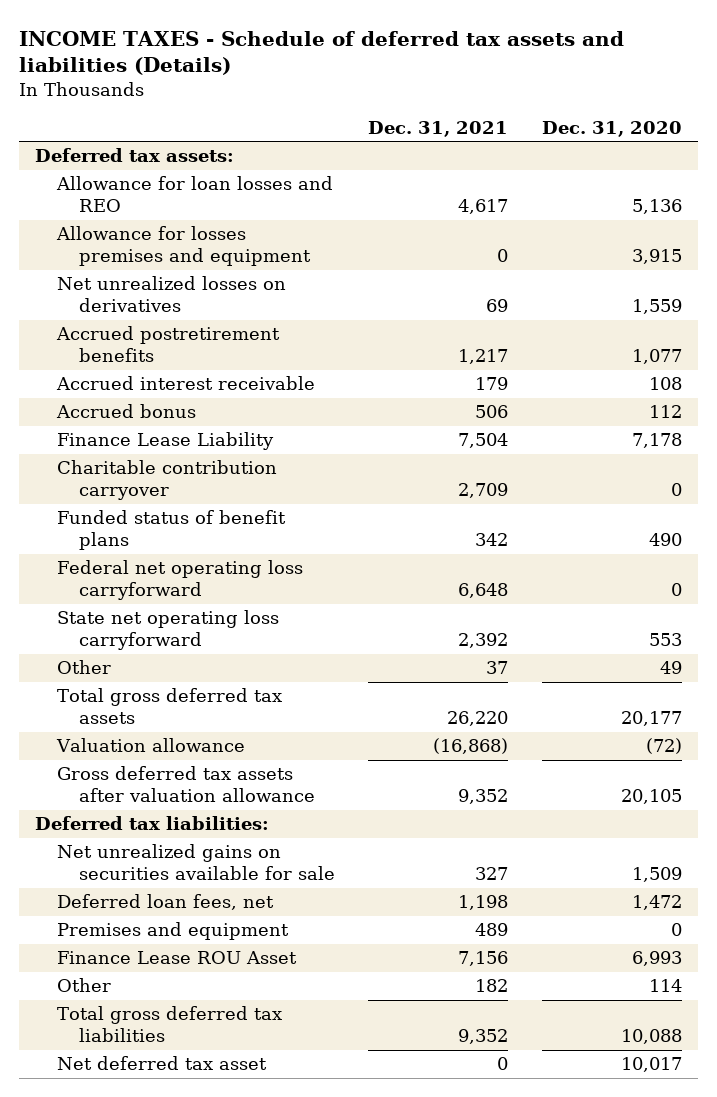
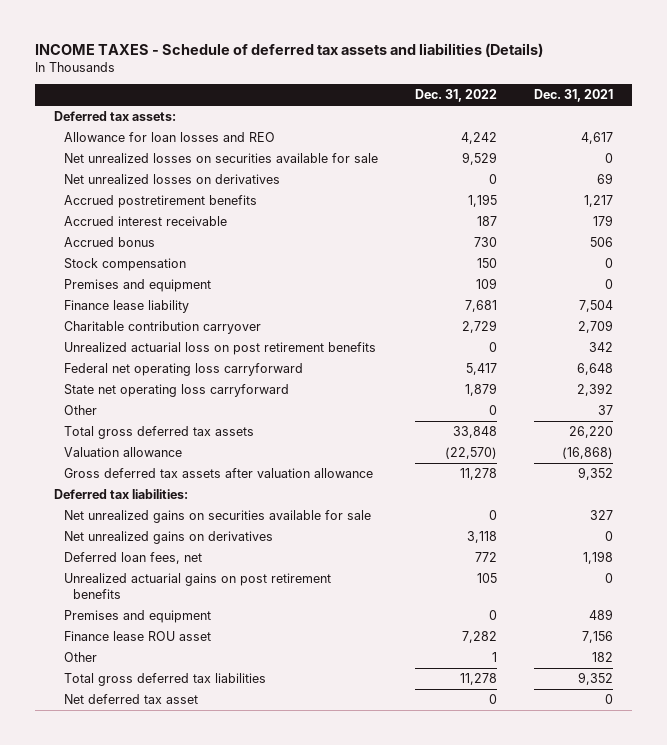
[541,120,682,137] Dec. 31, 2020 -> none
none -> [414,89,497,103] Dec. 31, 2022
[56,226,312,266] Allowance for losses premises and equipment -> none
none -> [63,153,378,164] Net unrealized losses on securities available for sale
none -> [63,258,186,272] Stock compensation
none -> [63,279,211,293] Premises and equipment
[57,432,275,451] Finance Lease Liability -> [63,300,189,314] Finance lease liability
[57,510,287,550] Funded status of benefit plans -> [63,342,376,356] Unrealized actuarial loss on post retirement benefits
none -> [63,531,273,545] Net unrealized gains on derivatives
none -> [63,573,331,600] Unrealized actuarial gains on post retirement benefits
[57,951,298,965] Finance Lease ROU Asset -> [63,631,211,642] Finance lease ROU asset

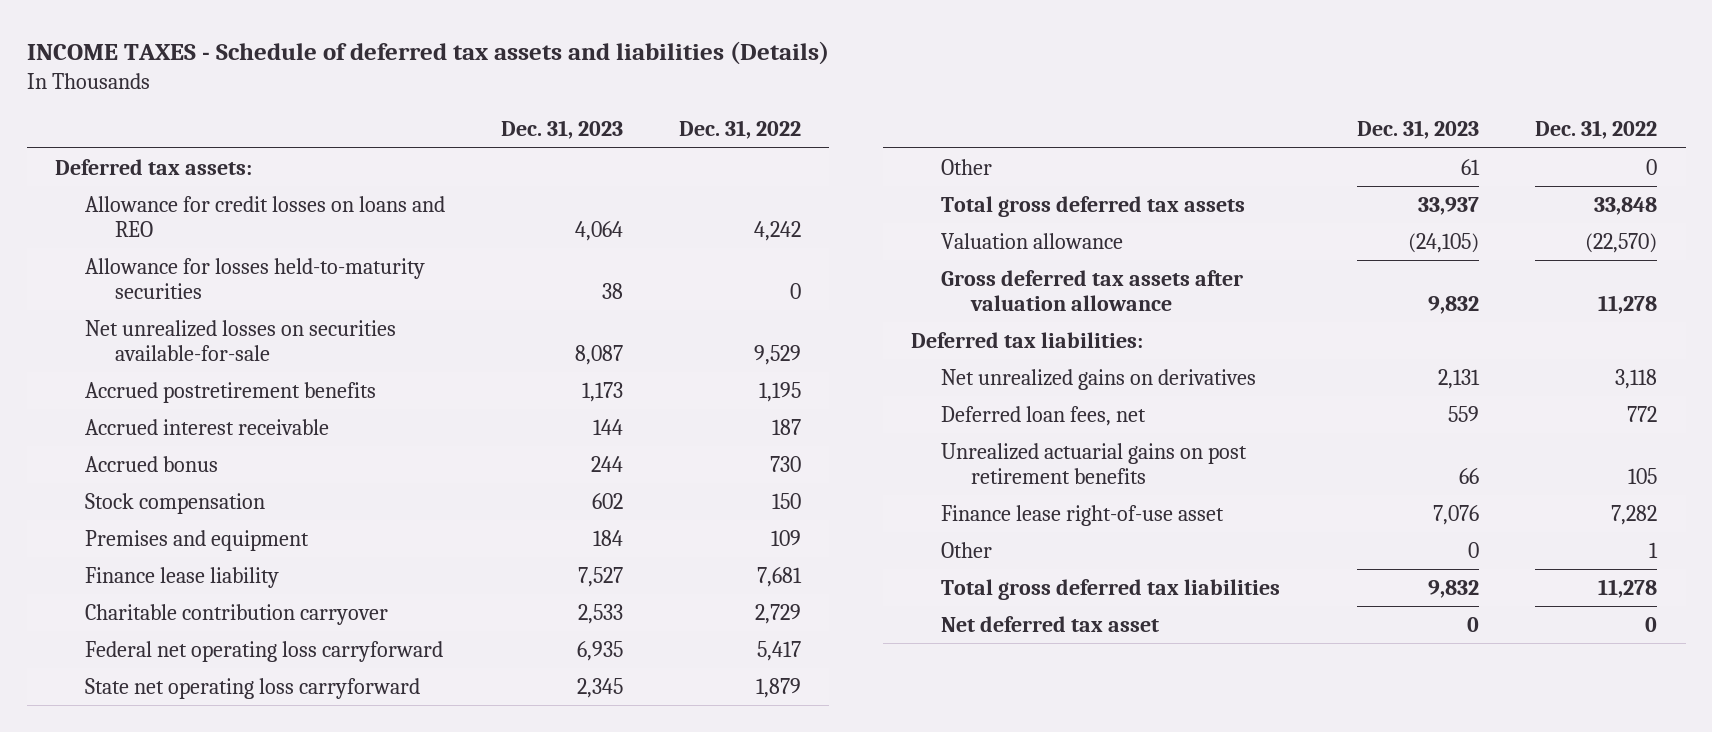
[534,89,614,103] Dec. 31, 2021 -> none
none -> [501,120,624,140] Dec. 31, 2023
[63,174,280,185] Net unrealized losses on derivatives -> none
[63,132,275,143] Allowance for loan losses and REO -> [84,195,445,237] Allowance for credit losses on loans and REO
none -> [84,257,425,299] Allowance for losses held-to-maturity securities
[63,153,378,164] Net unrealized losses on securities available for sale -> [84,319,396,361] Net unrealized losses on securities available-for-sale
[63,342,376,356] Unrealized actuarial loss on post retirement benefits -> none
[63,510,371,524] Net unrealized gains on securities available for sale -> none
[63,610,211,624] Premises and equipment -> none
[63,631,211,642] Finance lease ROU asset -> [941,504,1225,526] Finance lease right-of-use asset

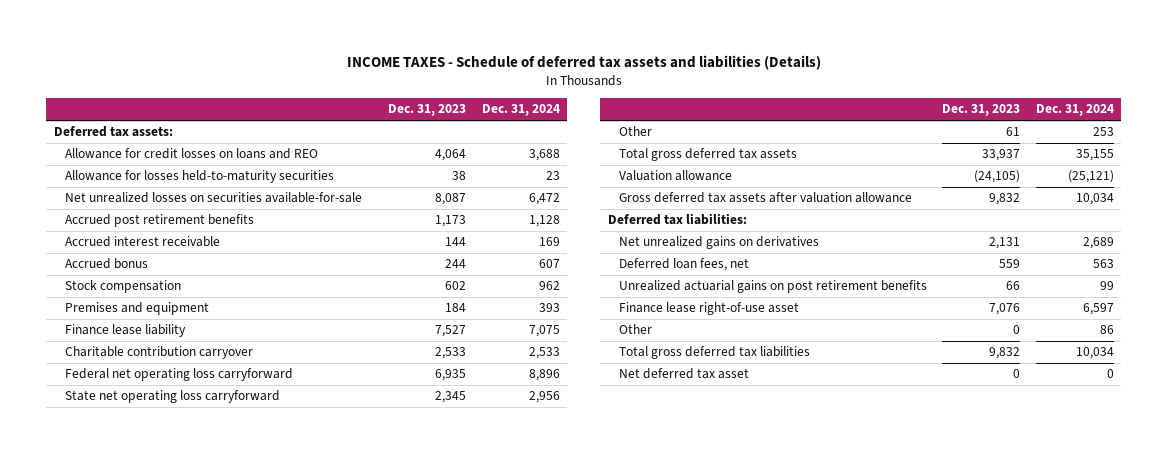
[679,120,802,140] Dec. 31, 2022 -> none
none -> [481,104,560,117] Dec. 31, 2024
[84,381,376,403] Accrued postretirement benefits -> [64,214,254,228] Accrued post retirement benefits

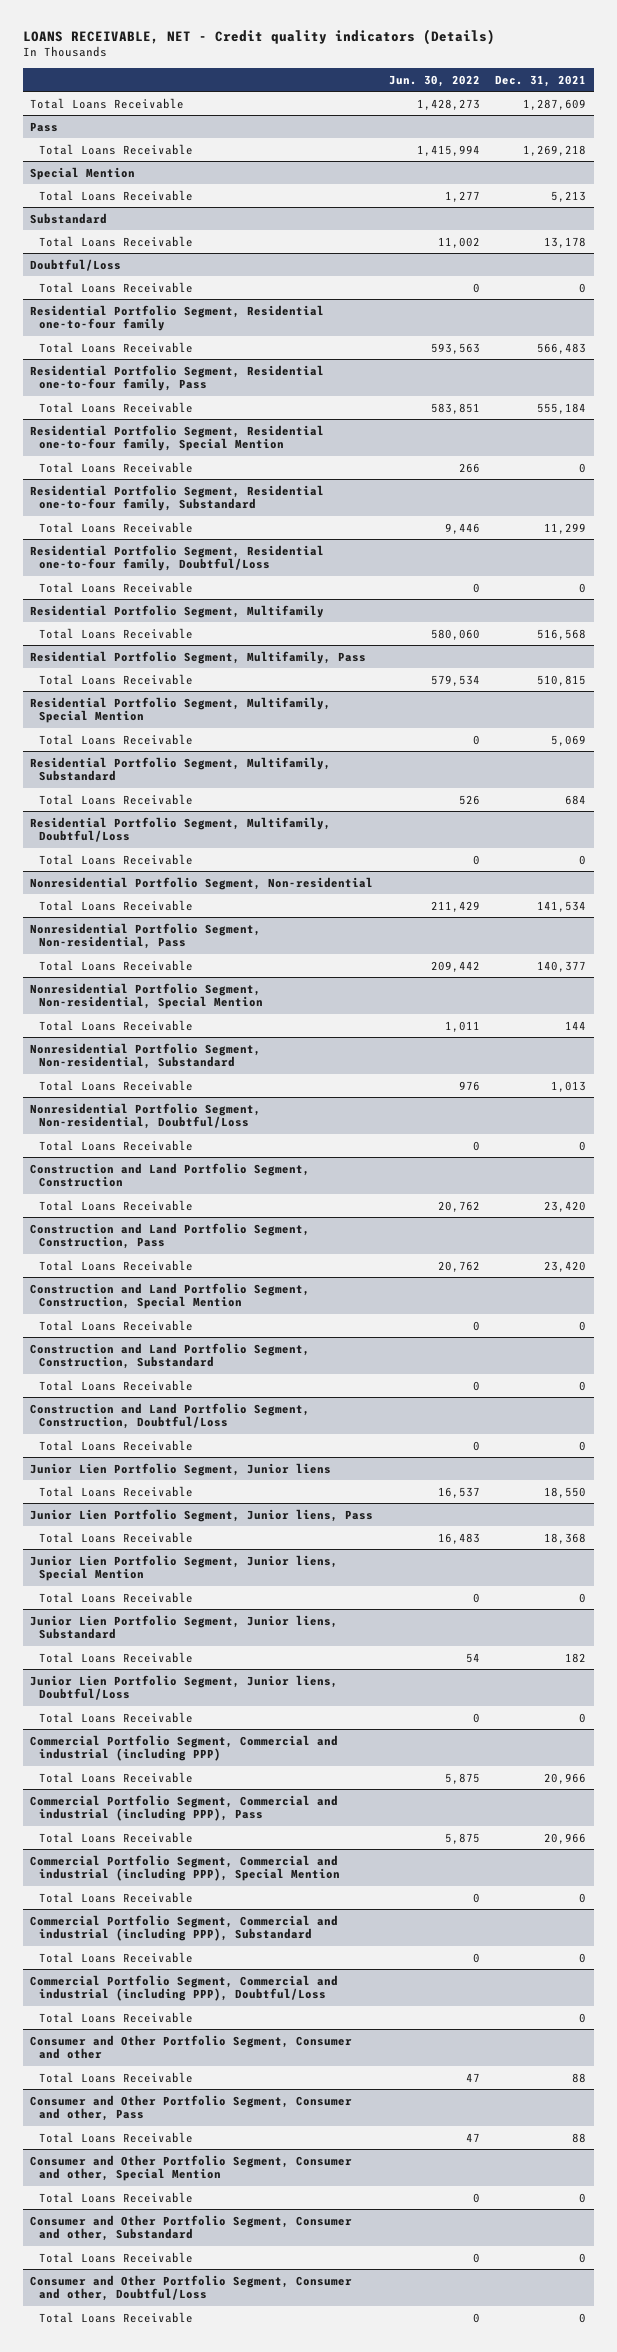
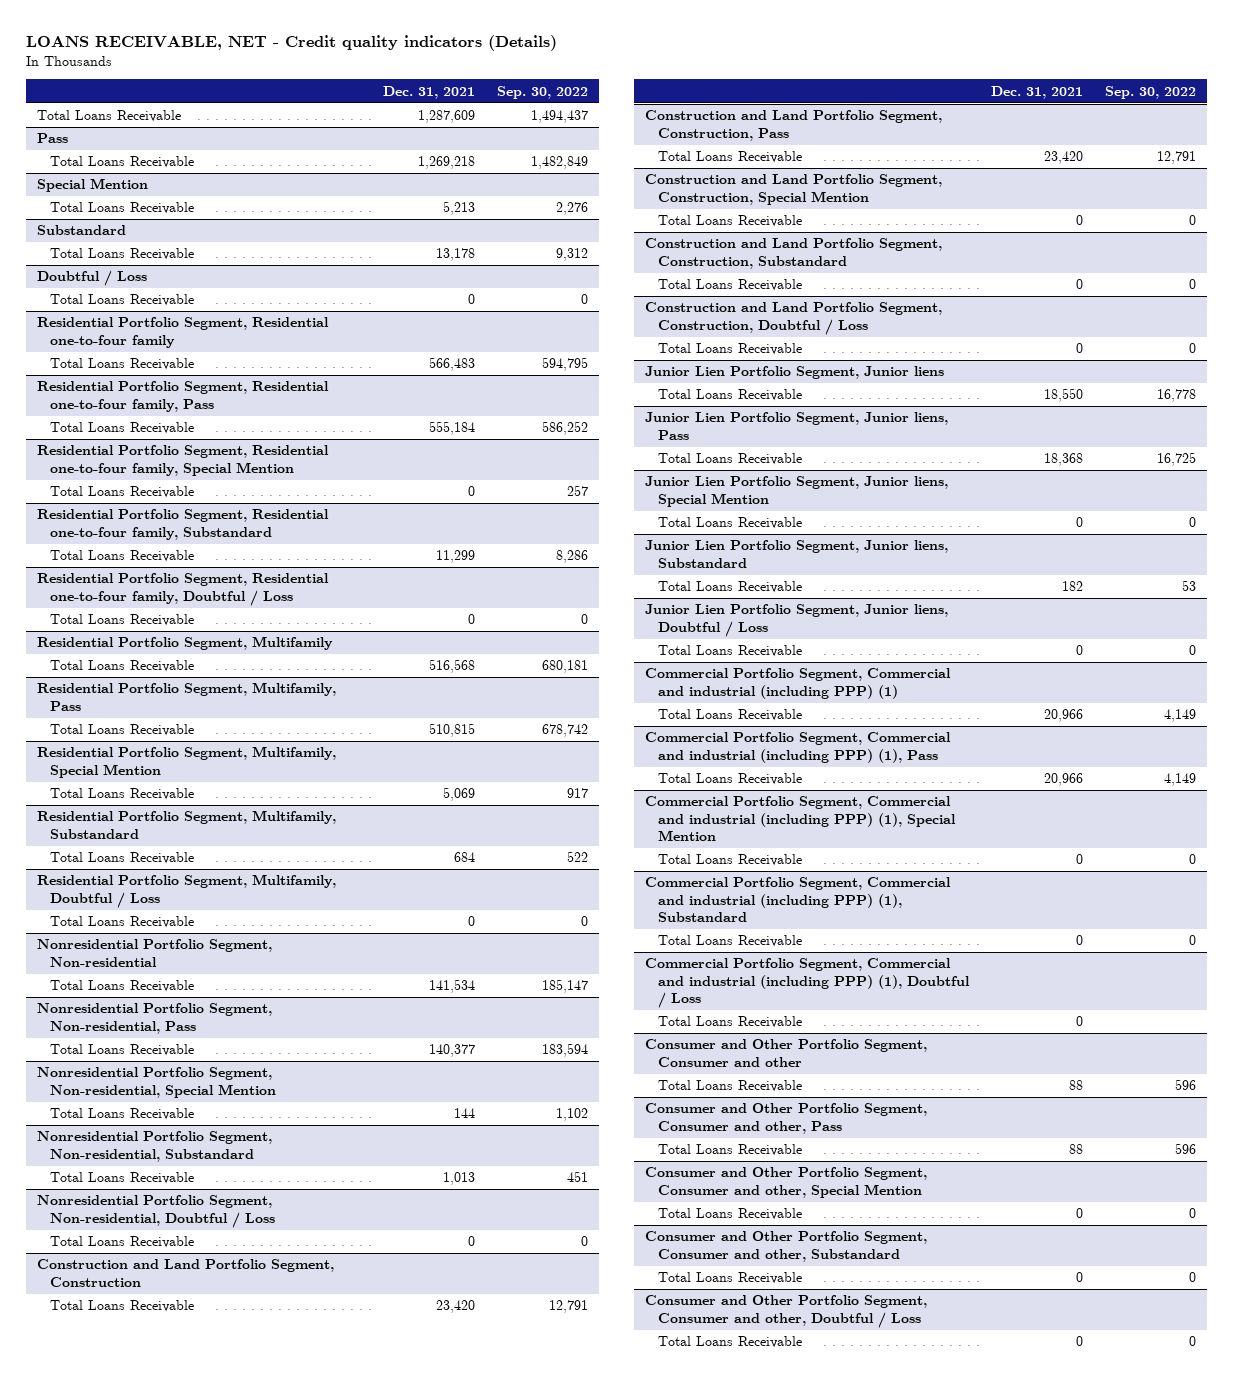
[388,74,480,87] Jun. 30, 2022 -> none
none -> [497,85,589,99] Sep. 30, 2022
[30,258,122,271] Doubtful/Loss -> [36,270,147,287] Doubtful / Loss
[30,544,325,572] Residential Portfolio Segment, Residential one-to-four family, Doubtful/Loss -> [36,573,329,606] Residential Portfolio Segment, Residential one-to-four family, Doubtful / Loss
[30,816,332,843] Residential Portfolio Segment, Multifamily, Doubtful/Loss -> [36,874,336,908] Residential Portfolio Segment, Multifamily, Doubtful / Loss
[30,1102,262,1130] Nonresidential Portfolio Segment, Non-residential, Doubtful/Loss -> [36,1195,275,1228] Nonresidential Portfolio Segment, Non-residential, Doubtful / Loss
[30,1402,311,1430] Construction and Land Portfolio Segment, Construction, Doubtful/Loss -> [644,302,942,335] Construction and Land Portfolio Segment, Construction, Doubtful / Loss
[30,1674,339,1701] Junior Lien Portfolio Segment, Junior liens, Doubtful/Loss -> [644,604,948,637] Junior Lien Portfolio Segment, Junior liens, Doubtful / Loss
[30,1734,339,1762] Commercial Portfolio Segment, Commercial and industrial (including PPP) -> [644,668,951,699] Commercial Portfolio Segment, Commercial and industrial (including PPP) (1)
[30,1794,339,1822] Commercial Portfolio Segment, Commercial and industrial (including PPP), Pass -> [644,732,951,763] Commercial Portfolio Segment, Commercial and industrial (including PPP) (1), Pass
[30,1854,341,1882] Commercial Portfolio Segment, Commercial and industrial (including PPP), Special Mention -> [644,796,956,841] Commercial Portfolio Segment, Commercial and industrial (including PPP) (1), Special Mention
[30,1914,339,1942] Commercial Portfolio Segment, Commercial and industrial (including PPP), Substandard -> [644,877,951,922] Commercial Portfolio Segment, Commercial and industrial (including PPP) (1), Substandard
[30,1974,339,2002] Commercial Portfolio Segment, Commercial and industrial (including PPP), Doubtful/Loss -> [644,958,970,1008] Commercial Portfolio Segment, Commercial and industrial (including PPP) (1), Doubtful / Loss
[30,2274,353,2302] Consumer and Other Portfolio Segment, Consumer and other, Doubtful/Loss -> [644,1295,927,1328] Consumer and Other Portfolio Segment, Consumer and other, Doubtful / Loss

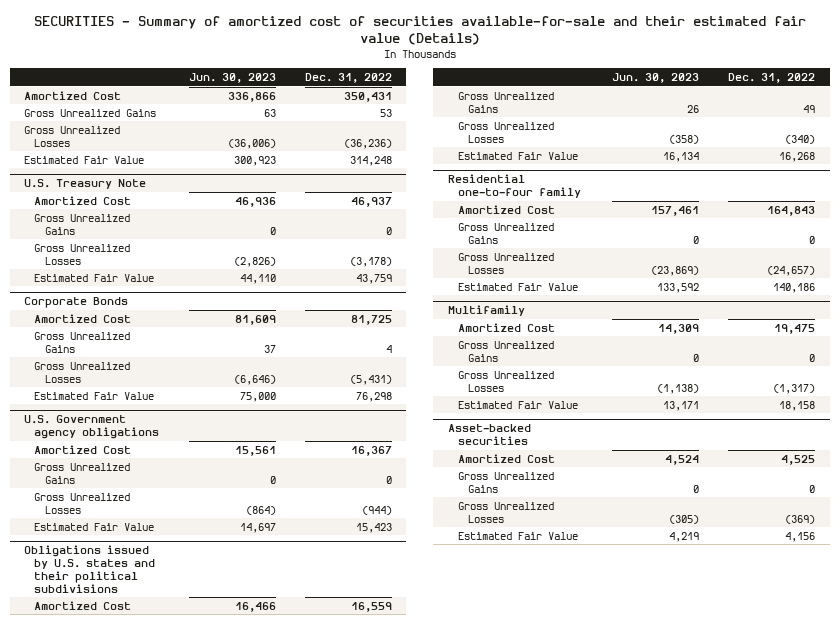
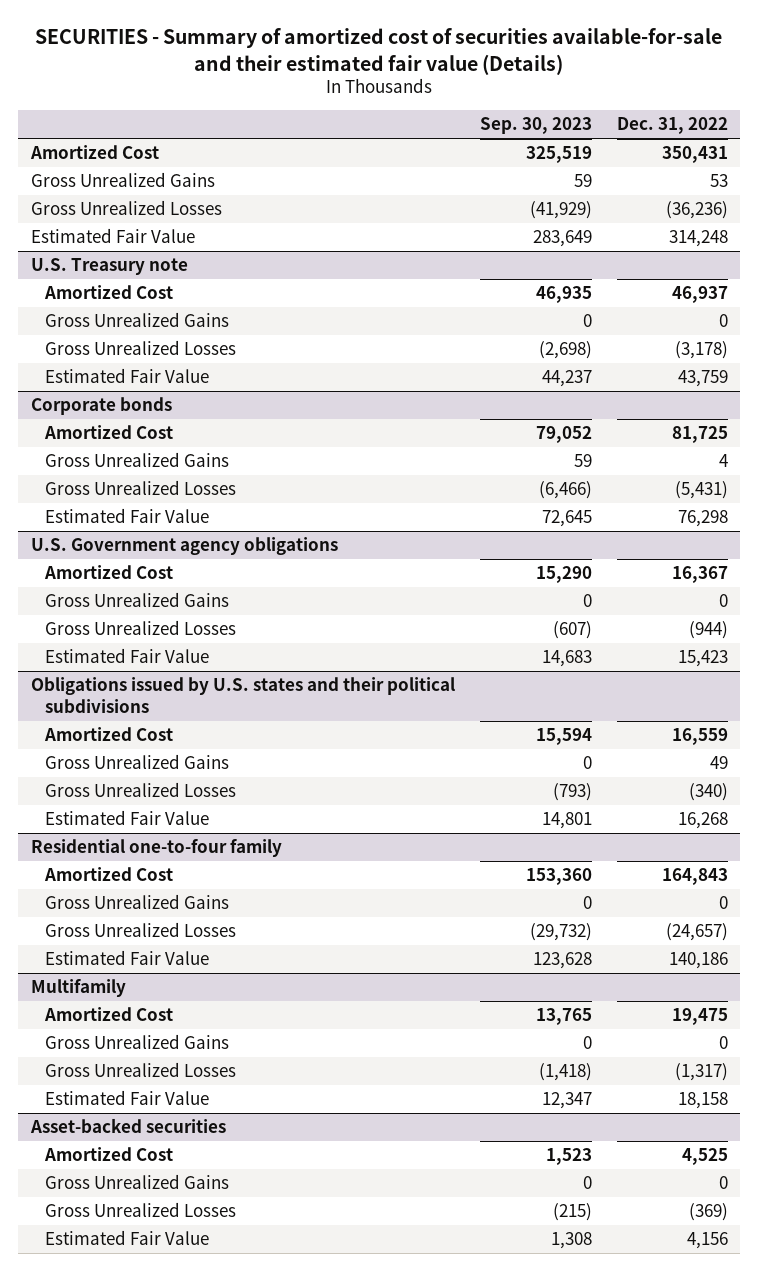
[188,73,276,84] Jun. 30, 2023 -> none
none -> [479,117,592,135] Sep. 30, 2023
[24,179,147,190] U.S. Treasury Note -> [30,258,188,276] U.S. Treasury note
[24,297,129,309] Corporate Bonds -> [30,397,172,416] Corporate bonds

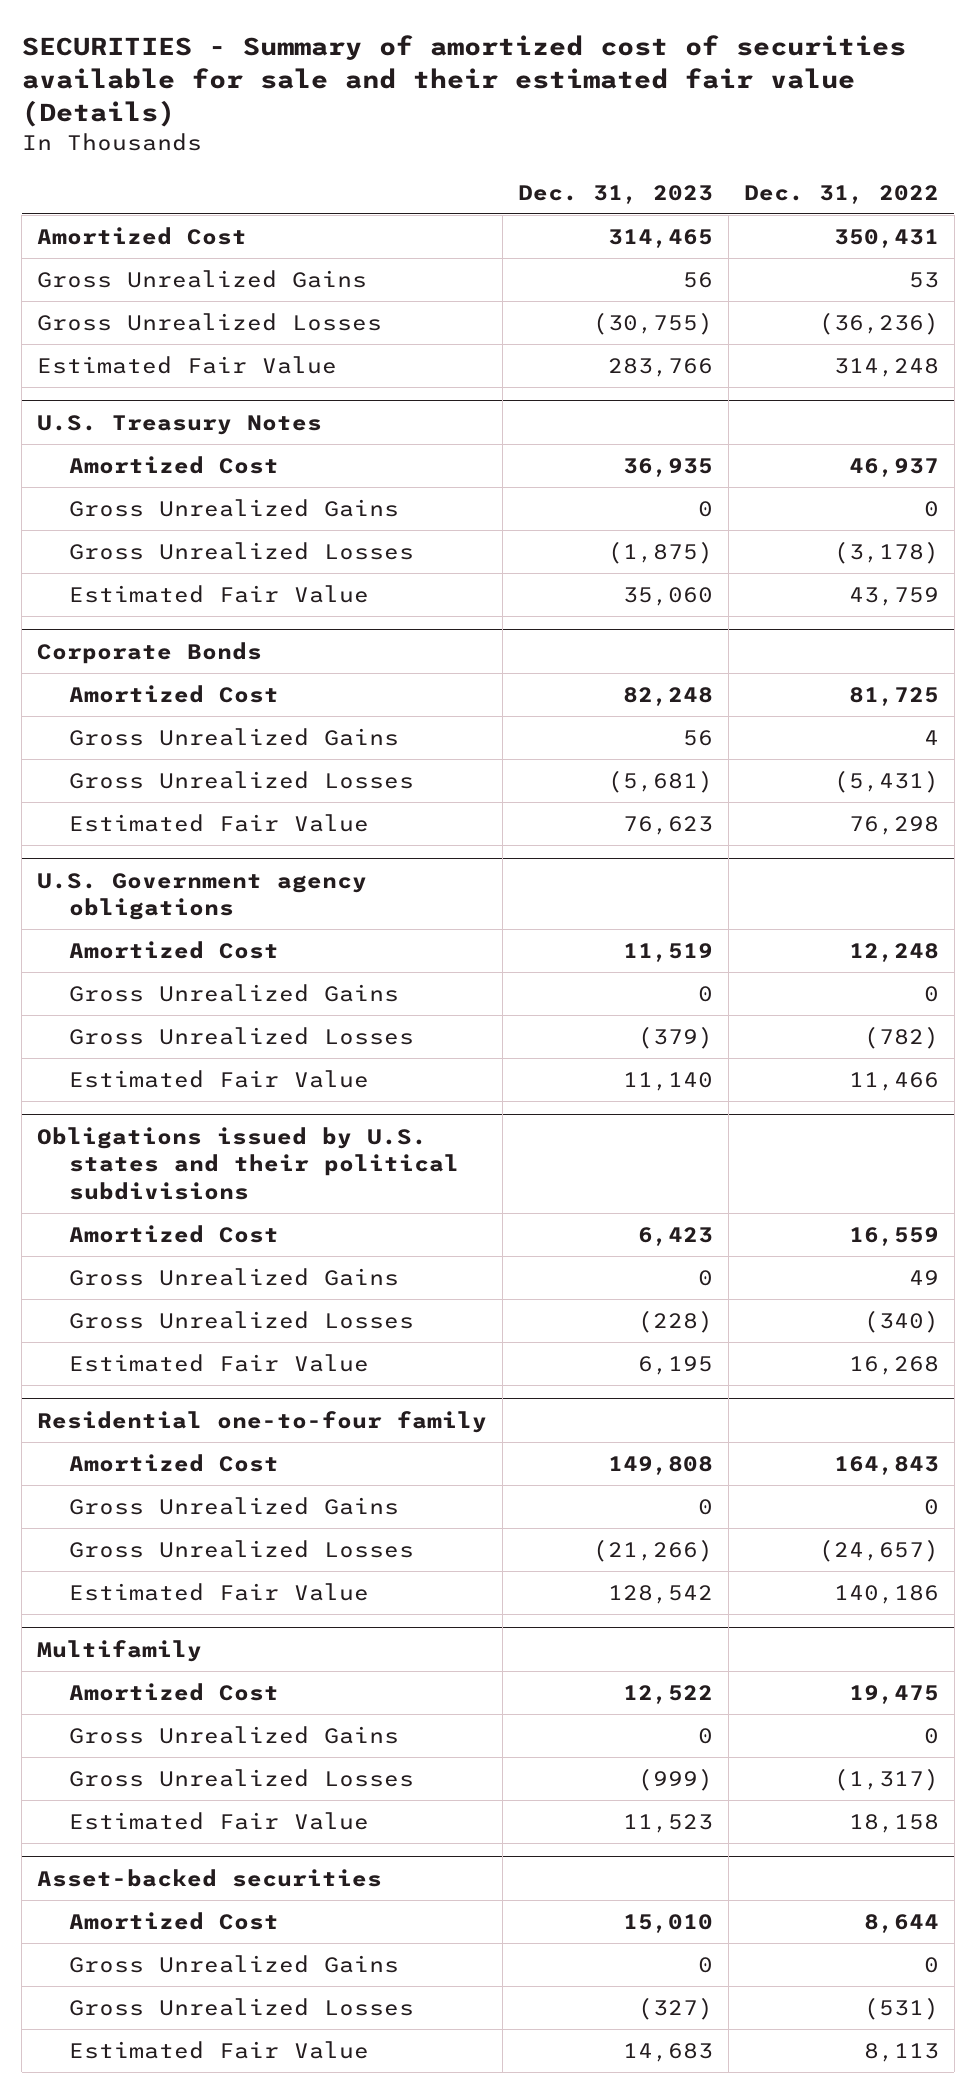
[35,28,723,75] SECURITIES - Summary of amortized cost of securities available-for-sale and their estimated fair value (Details) -> [21,34,906,127] SECURITIES - Summary of amortized cost of securities available for sale and their estimated fair value (Details)
[479,117,592,135] Sep. 30, 2023 -> none
none -> [518,184,714,204] Dec. 31, 2023
[30,258,188,276] U.S. Treasury note -> [37,414,323,435] U.S. Treasury Notes
[30,397,172,416] Corporate bonds -> [37,641,263,664] Corporate Bonds
[671,566,728,584] 16,367 -> [848,942,939,962] 12,248
[688,621,728,640] (944) -> [863,1025,939,1049] (782)
[677,650,728,668] 15,423 -> [848,1071,939,1091] 11,466
[681,1148,728,1166] 4,525 -> [863,1913,939,1933] 8,644
[688,1203,728,1222] (369) -> [863,1996,939,2020] (531)
[686,1232,728,1250] 4,156 -> [863,2042,939,2062] 8,113

